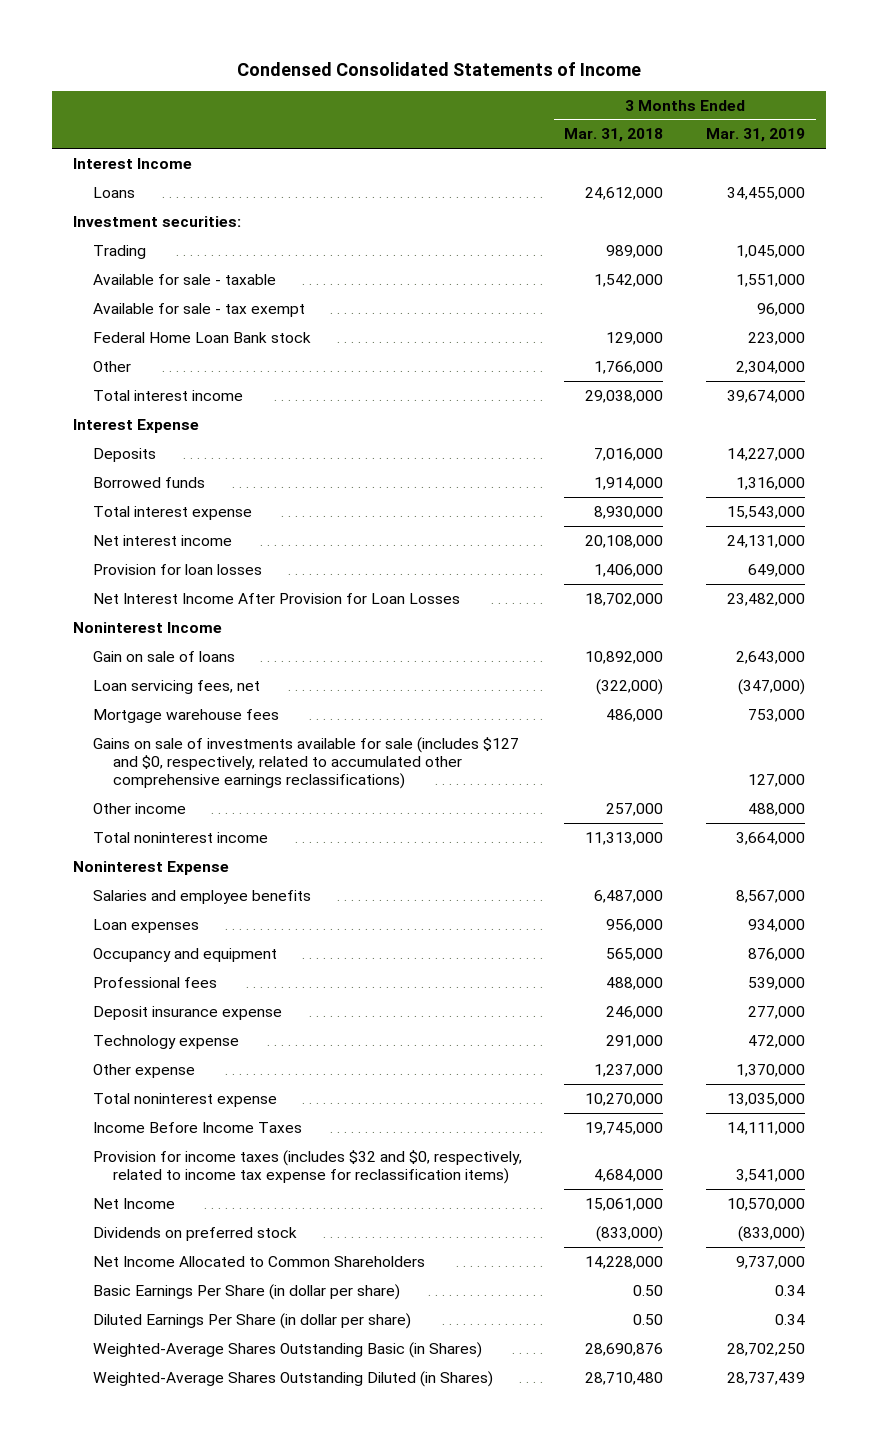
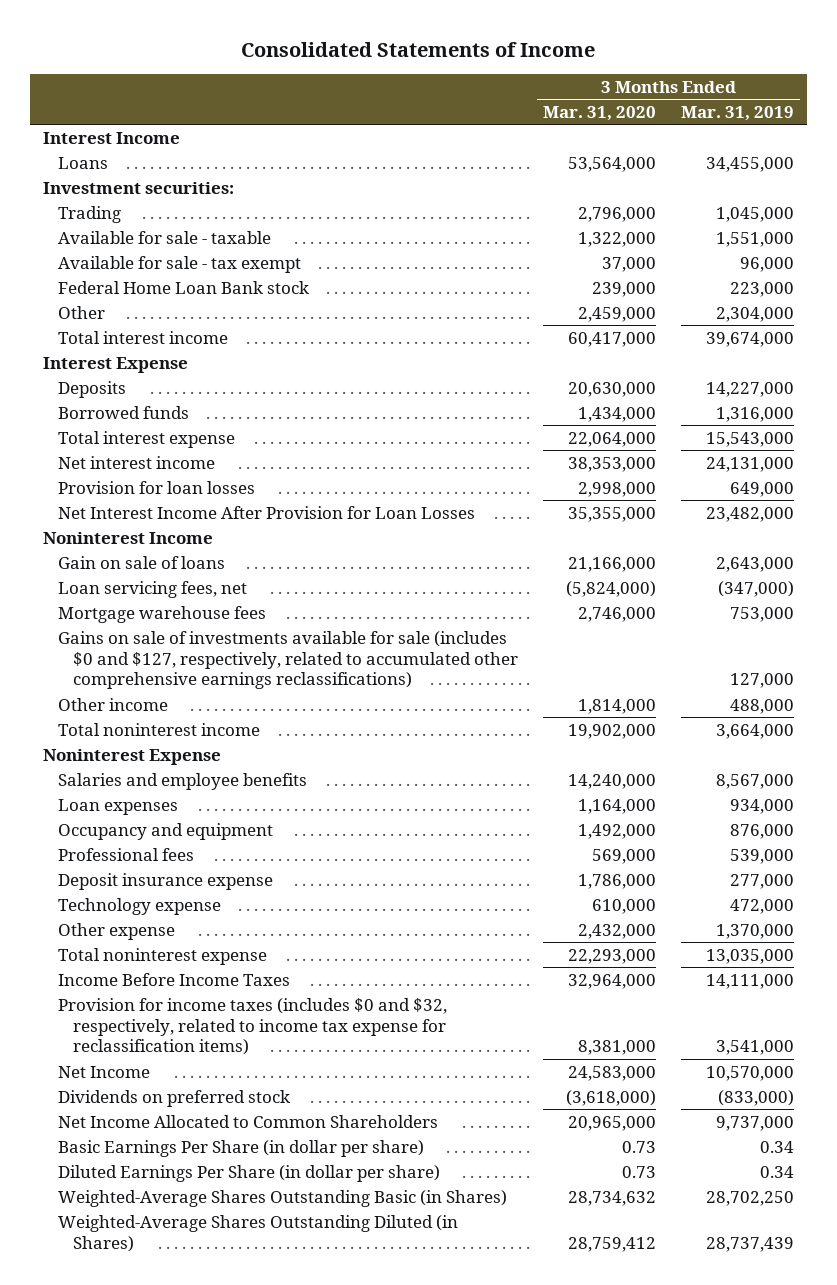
[236,61,641,76] Condensed Consolidated Statements of Income -> [241,41,596,57] Consolidated Statements of Income
[564,128,664,143] Mar. 31, 2018 -> none
none -> [542,105,656,121] Mar. 31, 2020
[93,736,520,790] Gains on sale of investments available for sale (includes $127 and $0, respectively, related to accumulated other comprehensive earnings reclassifications) -> [57,630,518,690] Gains on sale of investments available for sale (includes $0 and $127, respectively, related to accumulated other comprehensive earnings reclassifications)
[93,1149,523,1184] Provision for income taxes (includes $32 and $0, respectively, related to income tax expense for reclassification items) -> [57,997,447,1056] Provision for income taxes (includes $0 and $32, respectively, related to income tax expense for reclassification items)

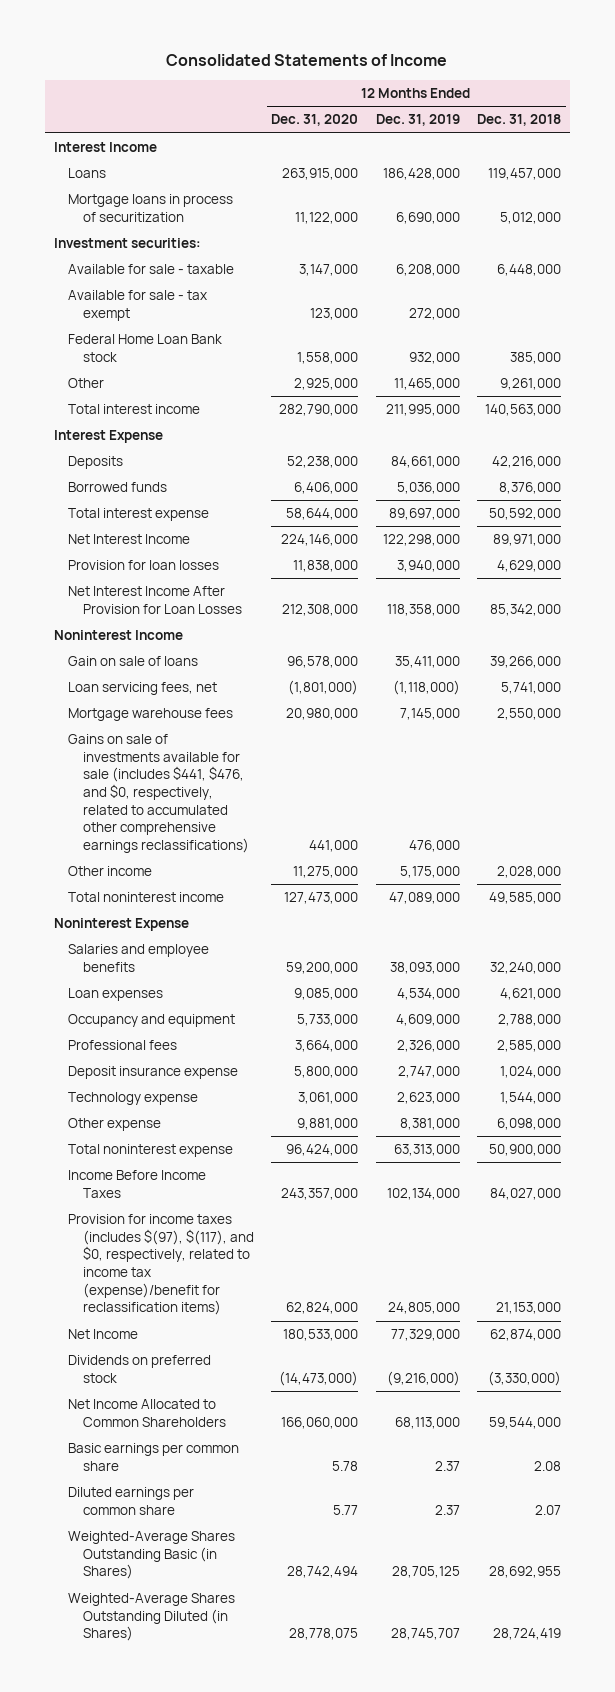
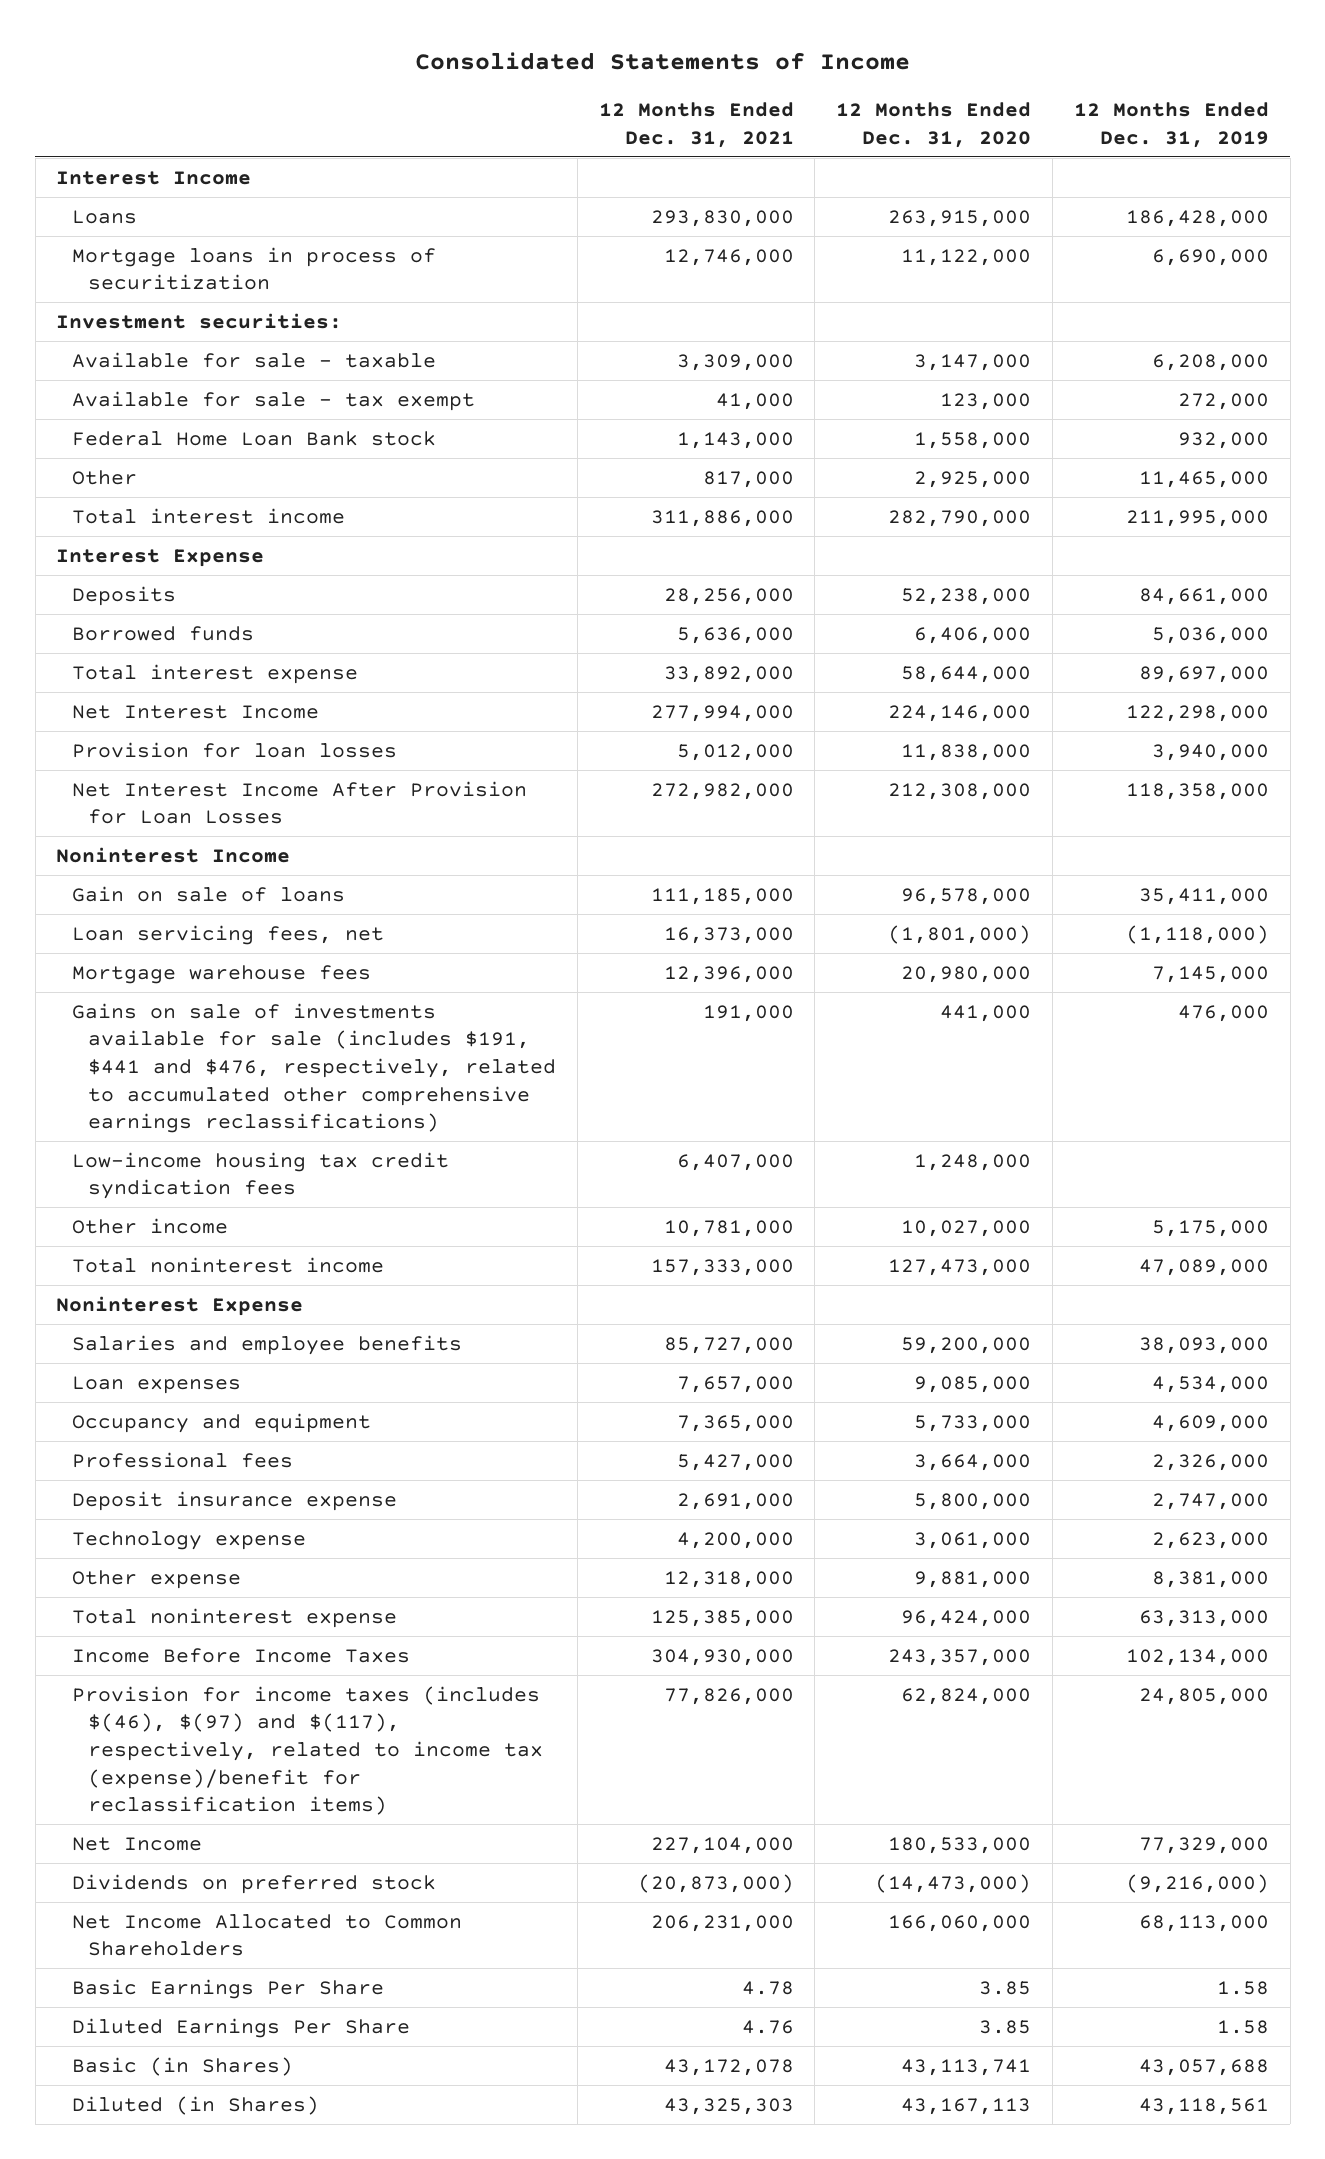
[477,114,562,127] Dec. 31, 2018 -> none
none -> [598,102,794,148] 12 Months Ended Dec. 31, 2021
[68,734,249,853] Gains on sale of investments available for sale (includes $441, $476, and $0, respectively, related to accumulated other comprehensive earnings reclassifications) -> [72,1002,556,1134] Gains on sale of investments available for sale (includes $191, $441 and $476, respectively, related to accumulated other comprehensive earnings reclassifications)
none -> [72,1151,450,1200] Low-income housing tax credit syndication fees
[293,866,359,879] 11,275,000 -> [901,1219,1032,1237] 10,027,000
[68,1214,254,1316] Provision for income taxes (includes $(97), $(117), and $0, respectively, related to income tax (expense)/benefit for reclassification items) -> [72,1685,543,1816] Provision for income taxes (includes $(46), $(97) and $(117), respectively, related to income tax (expense)/benefit for reclassification items)
[68,1443,240,1471] Basic earnings per common share -> [72,1978,385,1999] Basic Earnings Per Share
[332,1460,359,1471] 5.78 -> [979,1980,1032,1995] 3.85
[434,1460,460,1471] 2.37 -> [1217,1980,1270,1995] 1.58
[68,1487,195,1515] Diluted earnings per common share -> [72,2017,411,2038] Diluted Earnings Per Share
[333,1504,359,1515] 5.77 -> [979,2019,1032,2034] 3.85
[434,1504,460,1515] 2.37 -> [1217,2019,1270,2034] 1.58
[68,1531,236,1580] Weighted-Average Shares Outstanding Basic (in Shares) -> [72,2056,294,2076] Basic (in Shares)
[287,1566,359,1579] 28,742,494 -> [901,2058,1032,2076] 43,113,741
[391,1566,460,1579] 28,705,125 -> [1139,2058,1270,2076] 43,057,688
[68,1593,236,1642] Weighted-Average Shares Outstanding Diluted (in Shares) -> [72,2095,320,2115] Diluted (in Shares)
[289,1628,359,1641] 28,778,075 -> [901,2097,1032,2115] 43,167,113
[390,1628,460,1641] 28,745,707 -> [1139,2097,1270,2115] 43,118,561

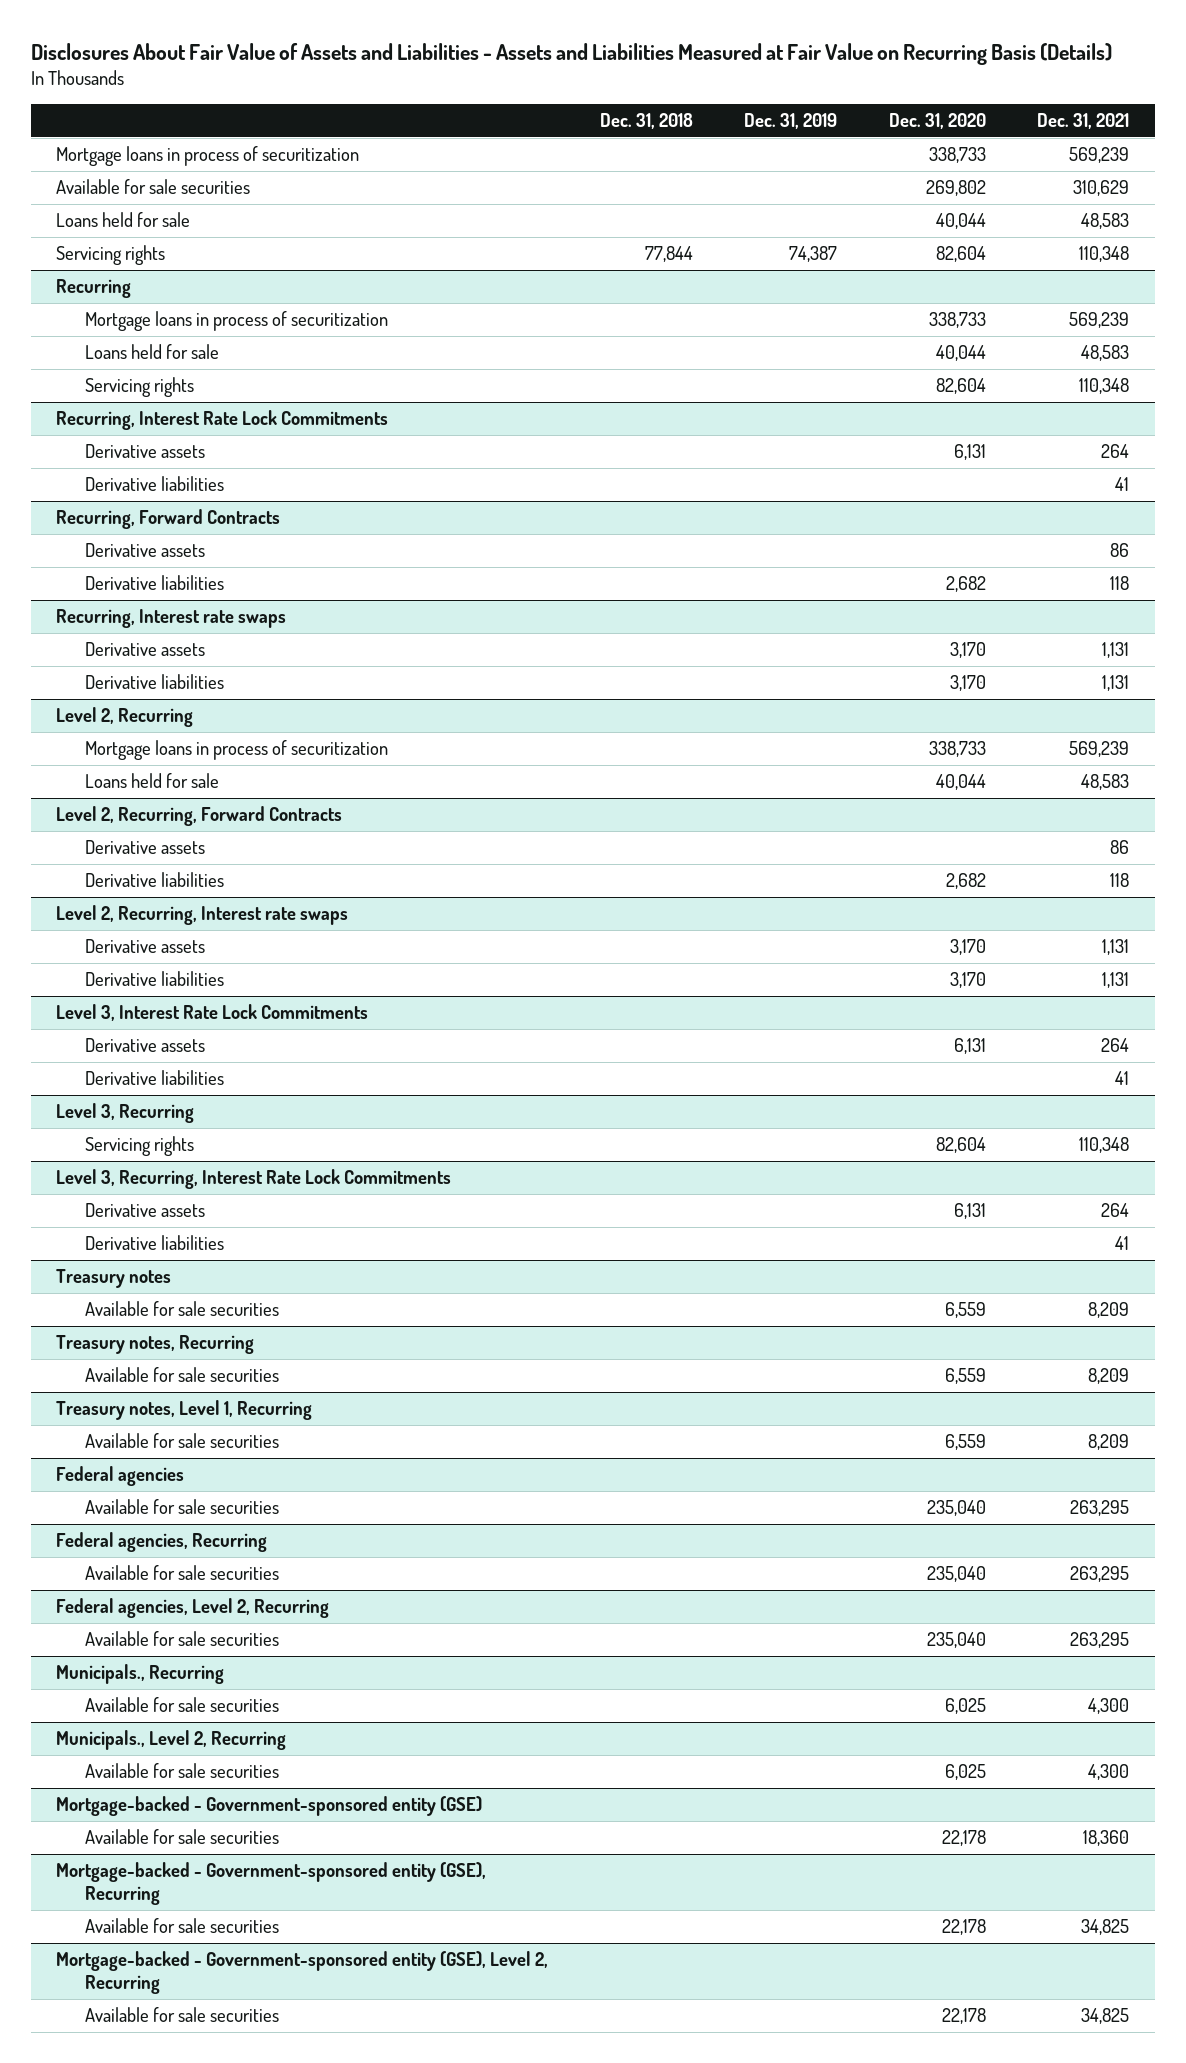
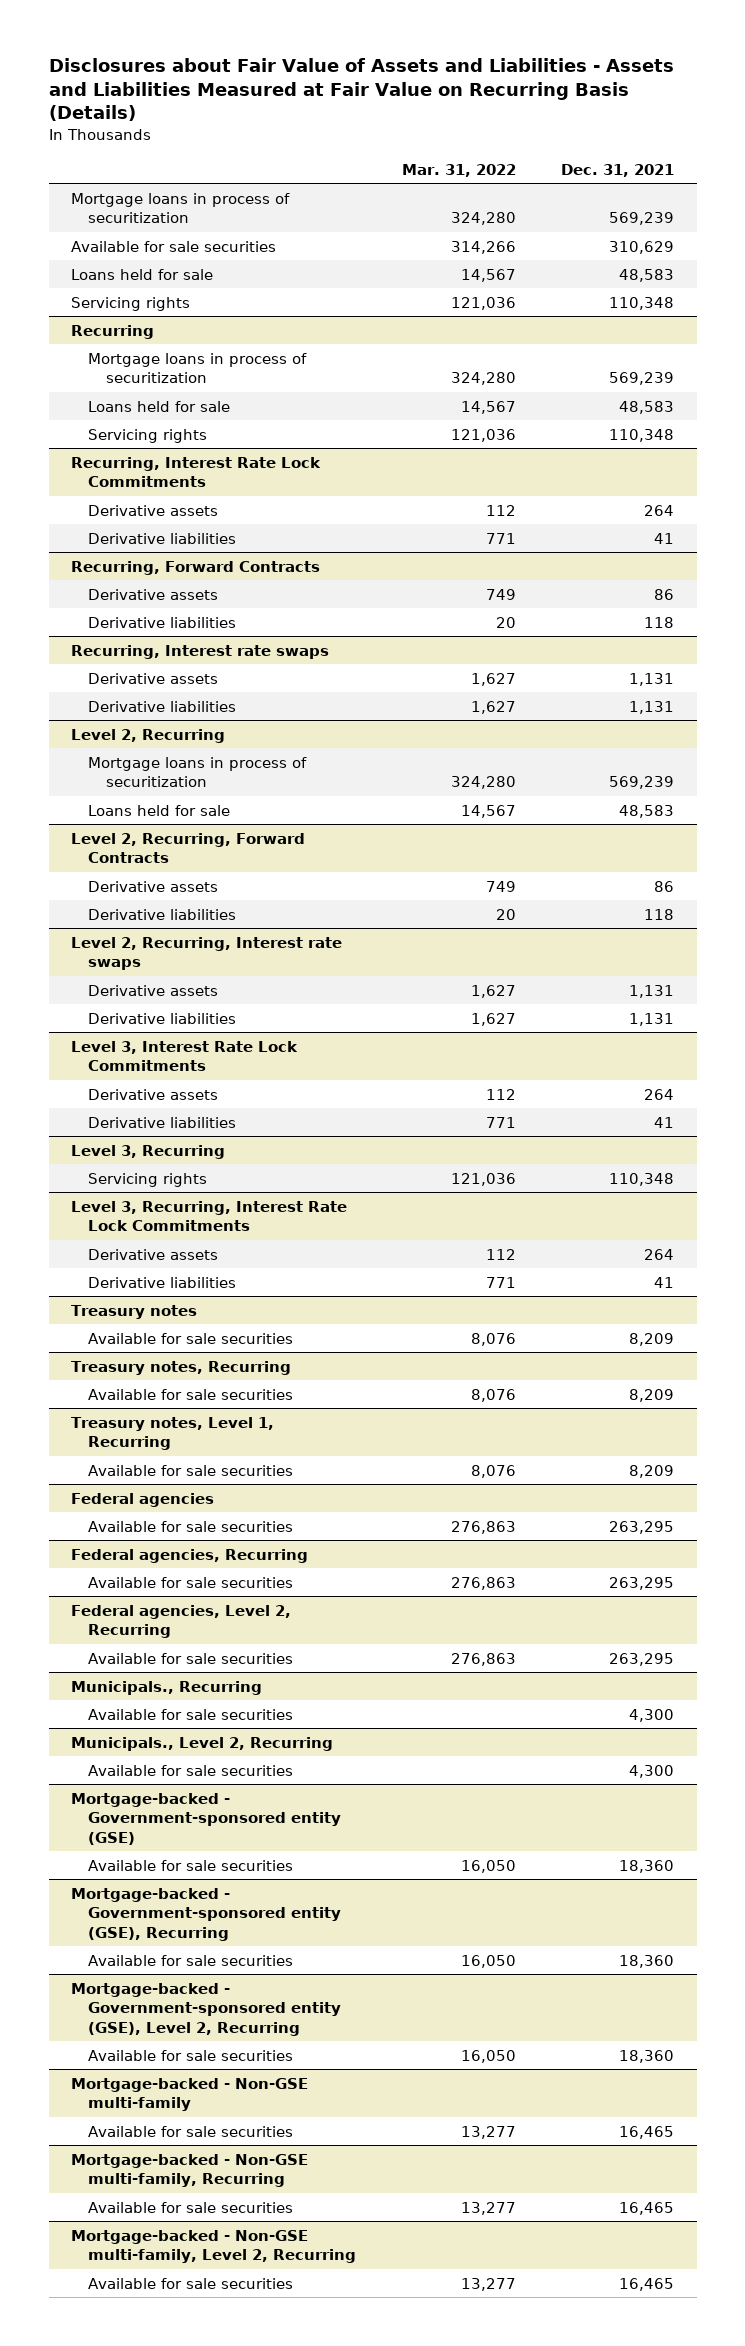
[30,42,1112,65] Disclosures About Fair Value of Assets and Liabilities - Assets and Liabilities Measured at Fair Value on Recurring Basis (Details) -> [48,58,674,122] Disclosures about Fair Value of Assets and Liabilities - Assets and Liabilities Measured at Fair Value on Recurring Basis (Details)
[599,112,693,129] Dec. 31, 2018 -> none
[744,112,838,129] Dec. 31, 2019 -> none
[888,112,986,129] Dec. 31, 2020 -> none
none -> [401,163,516,177] Mar. 31, 2022
[1081,1919,1130,1936] 34,825 -> [619,1954,675,1968] 18,360
[1081,2008,1130,2025] 34,825 -> [619,2049,675,2063] 18,360
none -> [71,2077,309,2112] Mortgage-backed - Non-GSE multi-family
none -> [88,2125,294,2137] Available for sale securities
none -> [71,2153,309,2188] Mortgage-backed - Non-GSE multi-family, Recurring
none -> [88,2201,294,2213] Available for sale securities
none -> [71,2229,357,2264] Mortgage-backed - Non-GSE multi-family, Level 2, Recurring
none -> [88,2277,294,2289] Available for sale securities

